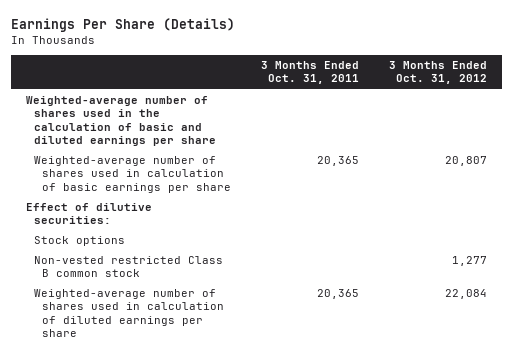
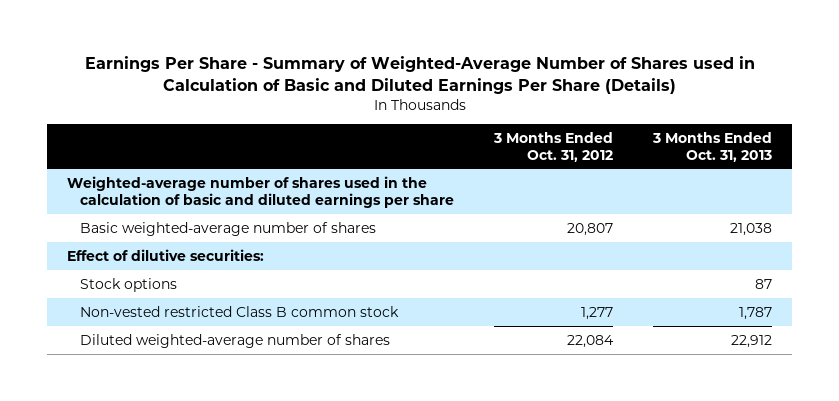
[11,17,236,32] Earnings Per Share (Details) -> [84,55,755,94] Earnings Per Share - Summary of Weighted-Average Number of Shares used in Calculation of Basic and Diluted Earnings Per Share (Details)
[260,61,359,85] 3 Months Ended Oct. 31, 2011 -> none
none -> [651,131,772,162] 3 Months Ended Oct. 31, 2013
[34,156,232,193] Weighted-average number of shares used in calculation of basic earnings per share -> [80,221,377,236] Basic weighted-average number of shares
[34,289,225,337] Weighted-average number of shares used in calculation of diluted earnings per share -> [80,333,391,348] Diluted weighted-average number of shares

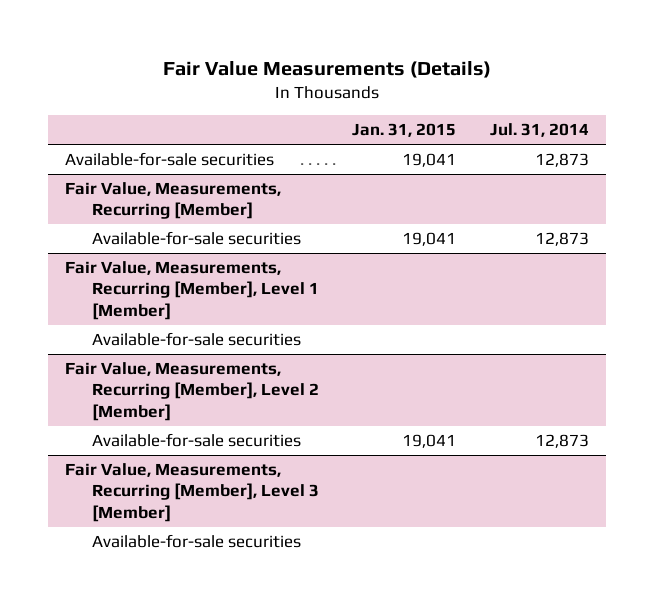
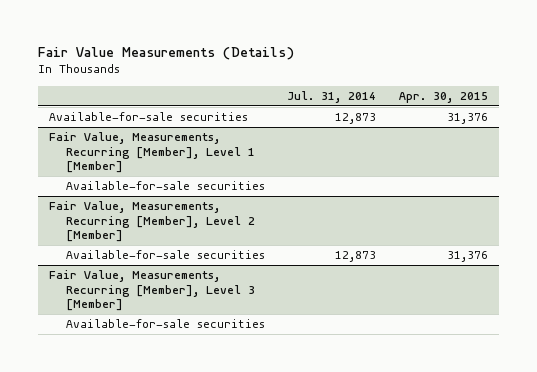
[352,123,457,138] Jan. 31, 2015 -> none
none -> [398,91,488,103] Apr. 30, 2015
[64,182,281,220] Fair Value, Measurements, Recurring [Member] -> none
[91,231,301,246] Available-for-sale securities -> none

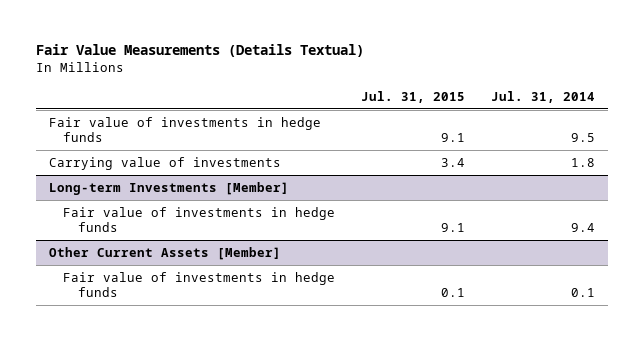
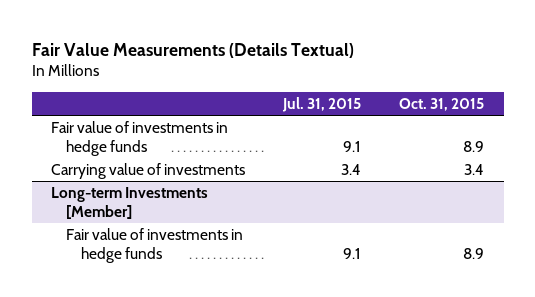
[491,90,596,103] Jul. 31, 2014 -> none
none -> [399,97,485,111] Oct. 31, 2015
[48,246,281,260] Other Current Assets [Member] -> none
[63,271,336,297] Fair value of investments in hedge funds -> none

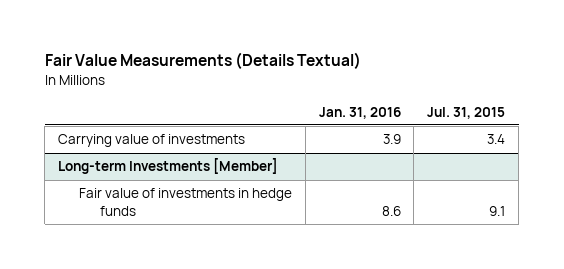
[399,97,485,111] Oct. 31, 2015 -> none
none -> [318,106,401,119] Jan. 31, 2016
[50,121,228,156] Fair value of investments in hedge funds -> none

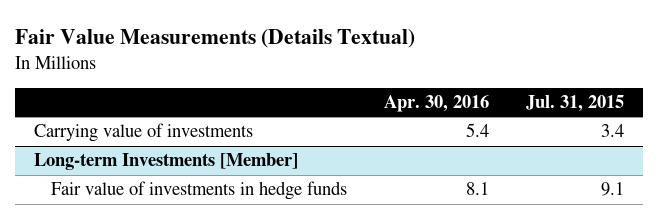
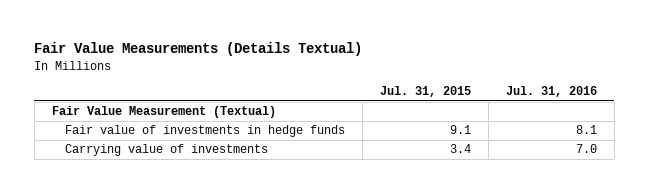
[384,94,490,112] Apr. 30, 2016 -> none
none -> [505,86,597,98] Jul. 31, 2016
[33,153,298,171] Long-term Investments [Member] -> none
none -> [51,106,276,119] Fair Value Measurement (Textual)
[33,123,253,143] Carrying value of investments -> [64,144,268,157] Carrying value of investments

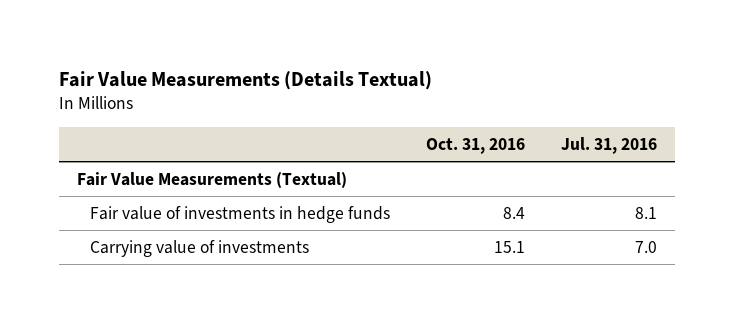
[379,86,471,98] Jul. 31, 2015 -> none
none -> [425,137,525,154] Oct. 31, 2016
[51,106,276,119] Fair Value Measurement (Textual) -> [76,171,347,188] Fair Value Measurements (Textual)

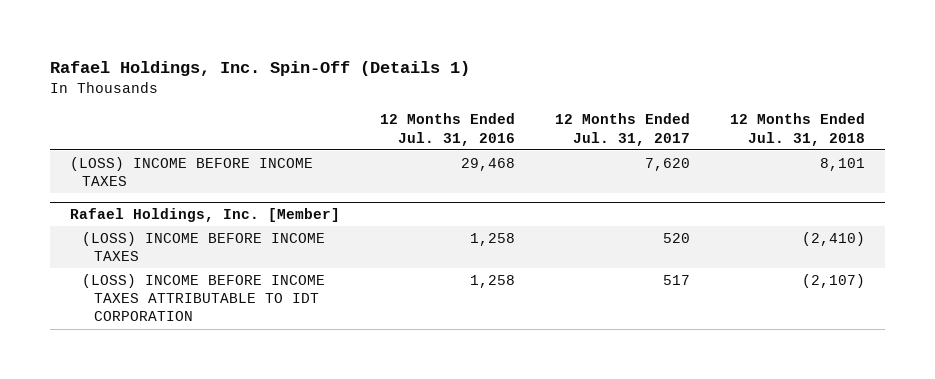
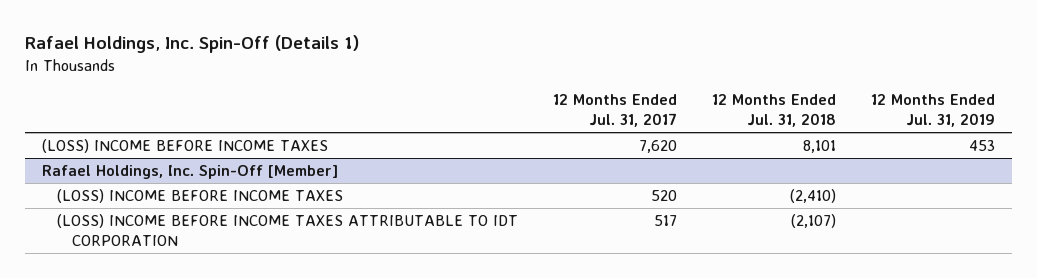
[380,113,516,146] 12 Months Ended Jul. 31, 2016 -> none
none -> [870,94,995,128] 12 Months Ended Jul. 31, 2019
[70,208,341,223] Rafael Holdings, Inc. [Member] -> [41,165,338,180] Rafael Holdings, Inc. Spin-Off [Member]

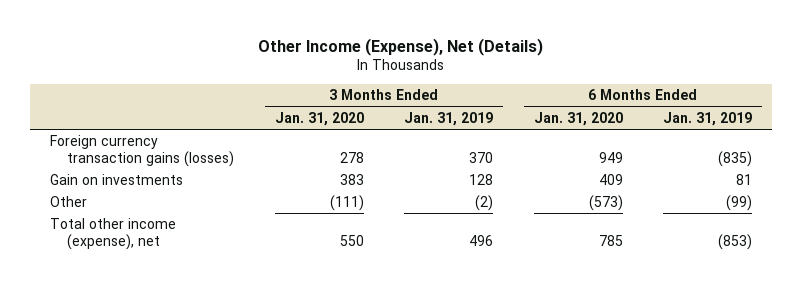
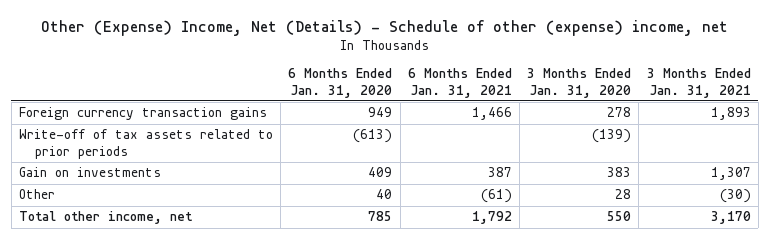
[258,37,544,56] Other Income (Expense), Net (Details) -> [40,19,728,36] Other (Expense) Income, Net (Details) - Schedule of other (expense) income, net
[404,111,494,126] Jan. 31, 2019 -> none
[663,111,753,126] Jan. 31, 2019 -> none
none -> [407,68,512,98] 6 Months Ended Jan. 31, 2021
none -> [646,68,751,98] 3 Months Ended Jan. 31, 2021
[50,135,235,167] Foreign currency transaction gains (losses) -> [18,107,267,121] Foreign currency transaction gains
none -> [18,129,273,159] Write-off of tax assets related to prior periods
[329,195,364,212] (111) -> [615,189,632,200] 28
[588,195,623,212] (573) -> [376,189,393,200] 40
[50,218,177,250] Total other income (expense), net -> [18,211,193,225] Total other income, net

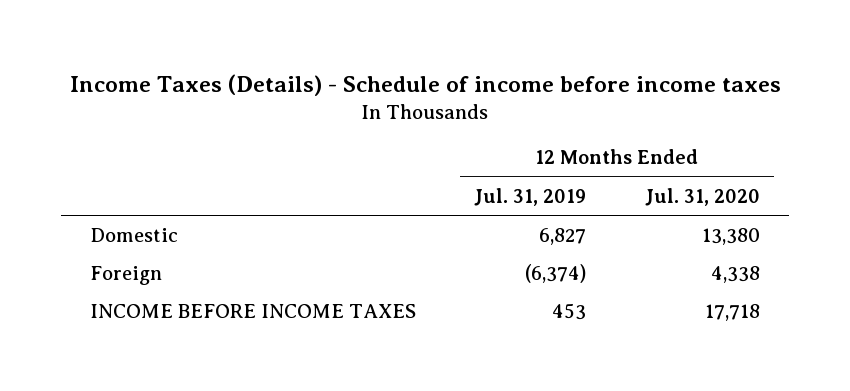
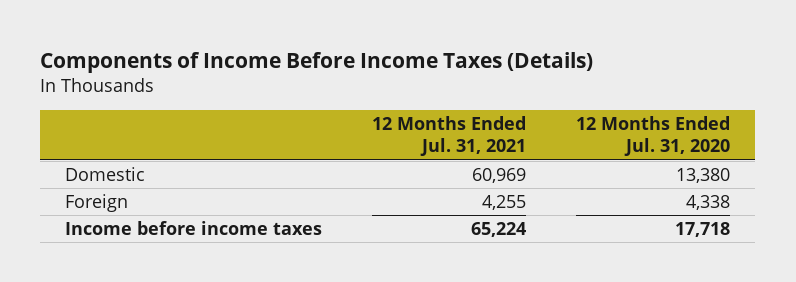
[69,73,781,96] Income Taxes (Details) - Schedule of income before income taxes -> [40,51,594,73] Components of Income Before Income Taxes (Details)
[474,187,587,206] Jul. 31, 2019 -> none
none -> [372,115,527,157] 12 Months Ended Jul. 31, 2021
[90,304,417,319] INCOME BEFORE INCOME TAXES -> [65,220,323,235] Income before income taxes

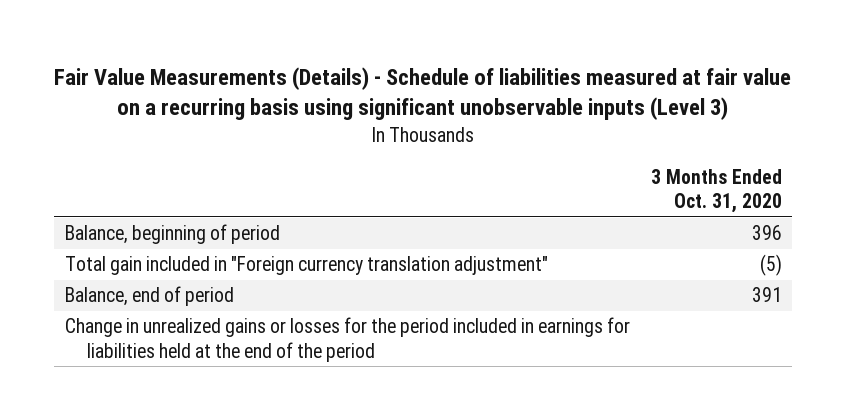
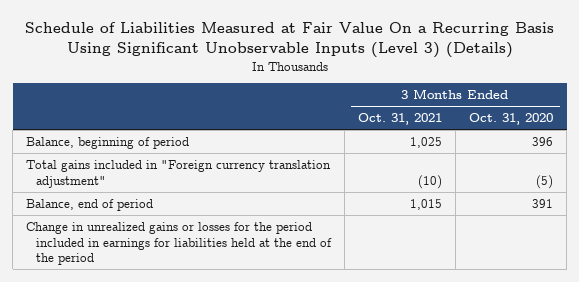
[54,66,792,121] Fair Value Measurements (Details) - Schedule of liabilities measured at fair value on a recurring basis using significant unobservable inputs (Level 3) -> [24,21,554,58] Schedule of Liabilities Measured at Fair Value On a Recurring Basis Using Significant Unobservable Inputs (Level 3) (Details)
none -> [357,113,442,126] Oct. 31, 2021
[64,256,548,276] Total gain included in "Foreign currency translation adjustment" -> [26,159,332,188] Total gains included in "Foreign currency translation adjustment"

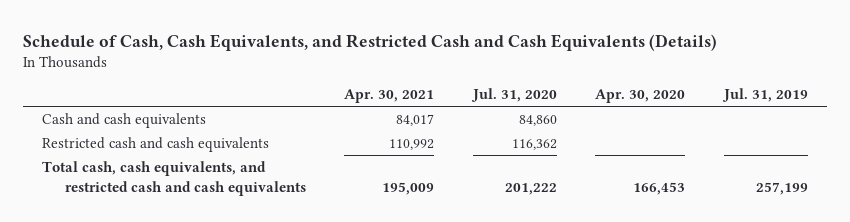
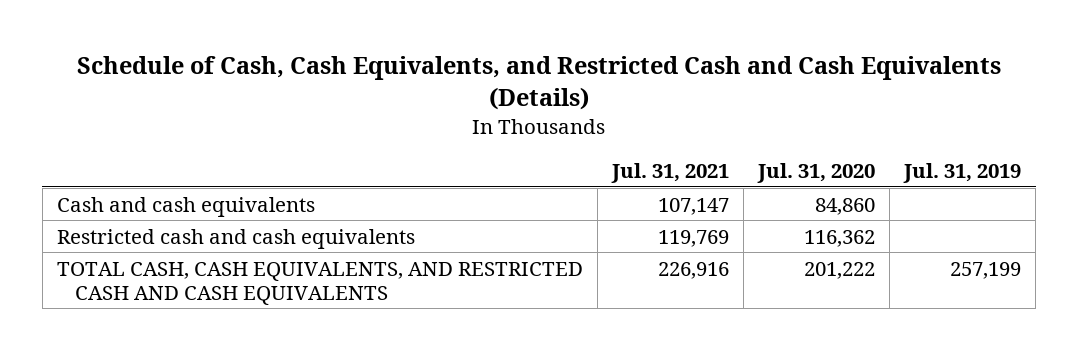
[344,89,435,104] Apr. 30, 2021 -> none
[595,89,686,104] Apr. 30, 2020 -> none
none -> [610,163,729,184] Jul. 31, 2021
[42,161,307,196] Total cash, cash equivalents, and restricted cash and cash equivalents -> [56,261,583,305] TOTAL CASH, CASH EQUIVALENTS, AND RESTRICTED CASH AND CASH EQUIVALENTS

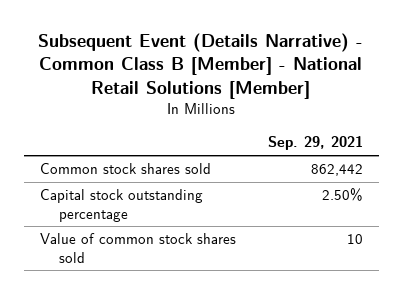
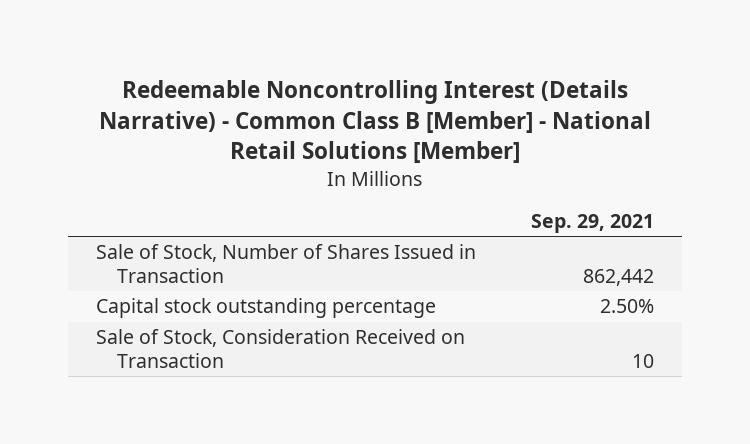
[38,33,364,99] Subsequent Event (Details Narrative) - Common Class B [Member] - National Retail Solutions [Member] -> [98,80,651,164] Redeemable Noncontrolling Interest (Details Narrative) - Common Class B [Member] - National Retail Solutions [Member]
[39,163,211,175] Common stock shares sold -> [95,244,476,284] Sale of Stock, Number of Shares Issued in Transaction
[39,233,236,263] Value of common stock shares sold -> [95,329,465,369] Sale of Stock, Consideration Received on Transaction

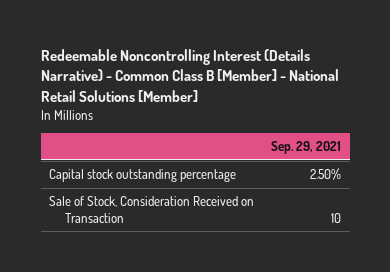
[95,244,476,284] Sale of Stock, Number of Shares Issued in Transaction -> none

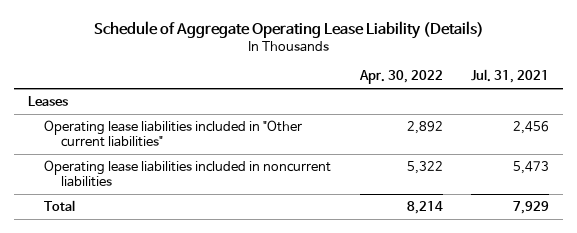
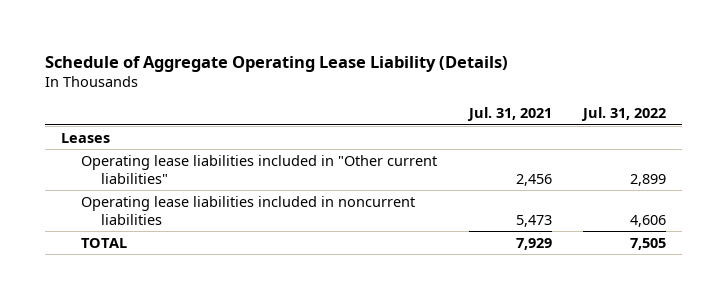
[358,70,443,85] Apr. 30, 2022 -> none
none -> [580,107,666,122] Jul. 31, 2022
[44,199,76,211] Total -> [81,237,128,248] TOTAL

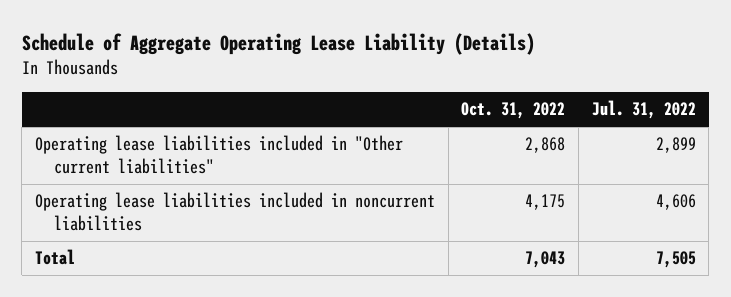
[466,107,552,122] Jul. 31, 2021 -> none
none -> [461,102,566,120] Oct. 31, 2022
[60,132,110,143] Leases -> none
[81,237,128,248] TOTAL -> [35,249,76,266] Total

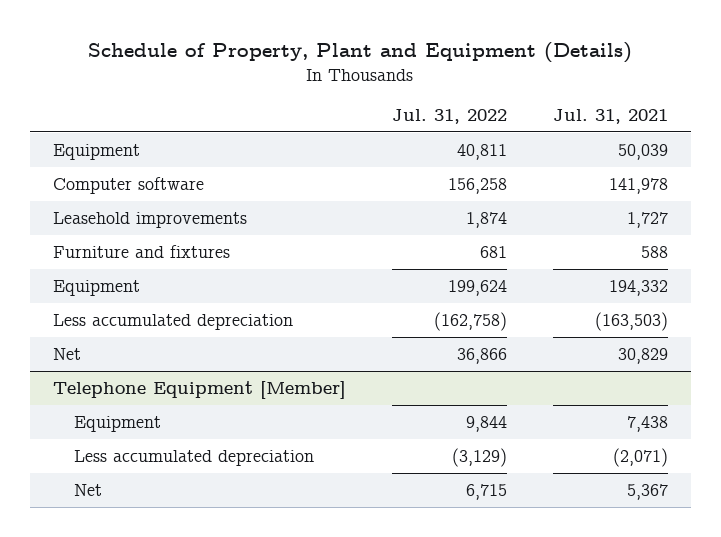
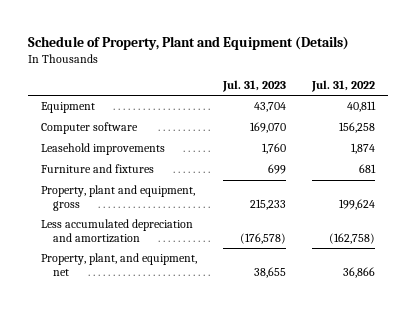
[552,109,668,125] Jul. 31, 2021 -> none
none -> [222,79,287,92] Jul. 31, 2023
[52,380,346,399] Telephone Equipment [Member] -> none
[73,415,161,432] Equipment -> none
[73,449,314,466] Less accumulated depreciation -> none
[73,483,102,496] Net -> none
[52,279,140,296] Equipment -> [41,185,196,212] Property, plant and equipment, gross
[52,313,293,330] Less accumulated depreciation -> [41,219,194,244] Less accumulated depreciation and amortization
[52,347,81,360] Net -> [41,253,198,277] Property, plant, and equipment, net

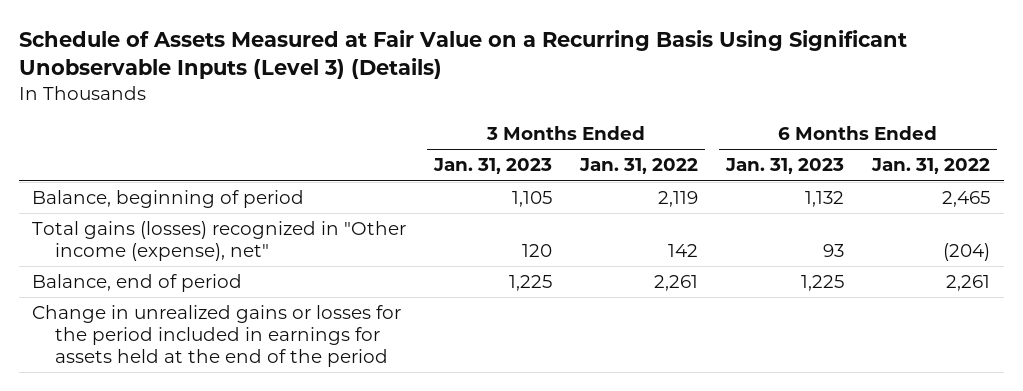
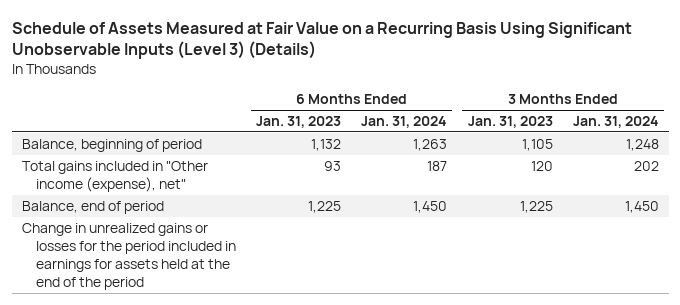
[579,158,699,175] Jan. 31, 2022 -> none
[871,158,991,175] Jan. 31, 2022 -> none
none -> [361,116,448,129] Jan. 31, 2024
none -> [572,116,659,129] Jan. 31, 2024
[32,221,407,262] Total gains (losses) recognized in "Other income (expense), net" -> [21,160,208,193] Total gains included in "Other income (expense), net"

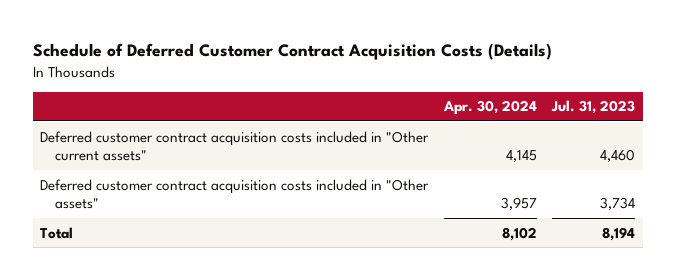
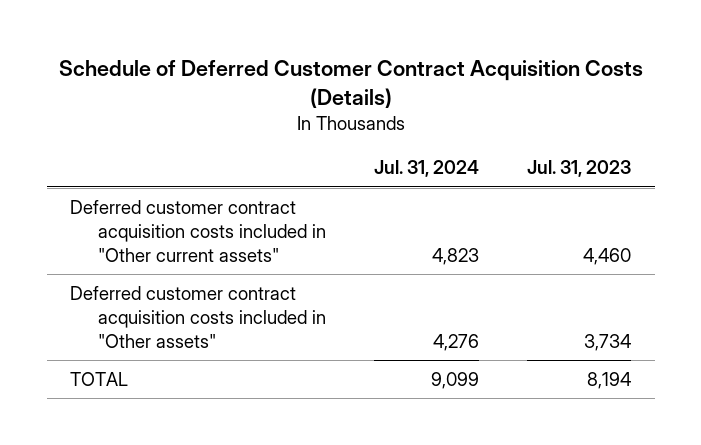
[442,100,537,116] Apr. 30, 2024 -> none
none -> [373,160,479,178] Jul. 31, 2024
[40,226,74,239] Total -> [70,371,129,386] TOTAL

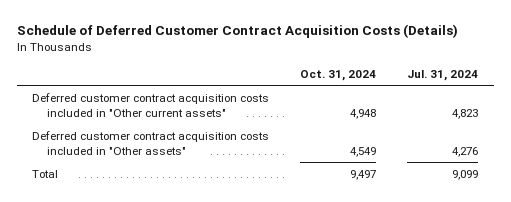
[526,160,631,178] Jul. 31, 2023 -> none
none -> [300,70,377,82] Oct. 31, 2024
[70,371,129,386] TOTAL -> [32,169,59,178] Total

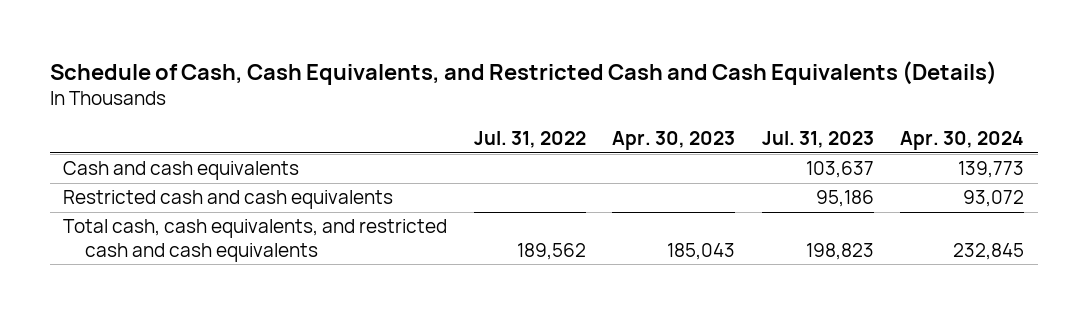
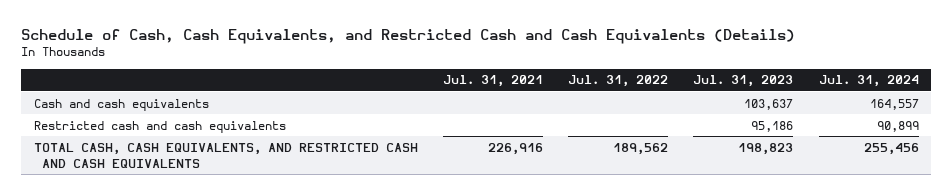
[612,131,736,151] Apr. 30, 2023 -> none
[900,131,1025,151] Apr. 30, 2024 -> none
none -> [442,75,543,88] Jul. 31, 2021
none -> [818,75,919,88] Jul. 31, 2024
[63,219,448,262] Total cash, cash equivalents, and restricted cash and cash equivalents -> [33,142,418,168] TOTAL CASH, CASH EQUIVALENTS, AND RESTRICTED CASH AND CASH EQUIVALENTS

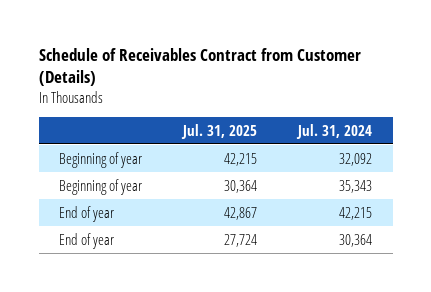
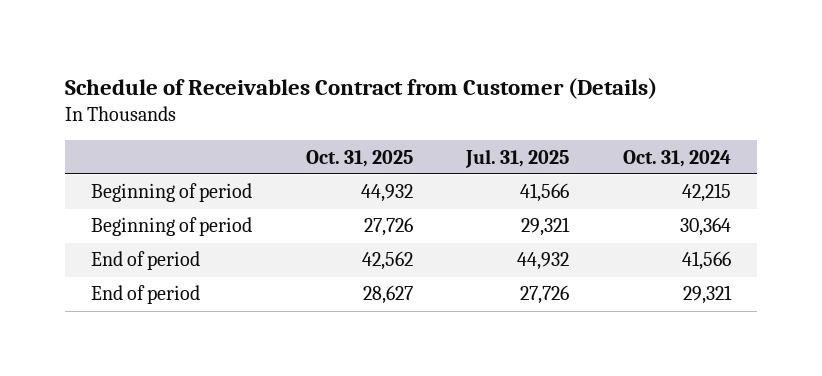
[296,123,373,139] Jul. 31, 2024 -> none
none -> [305,149,413,167] Oct. 31, 2025
none -> [622,149,731,167] Oct. 31, 2024
[59,151,143,168] Beginning of year -> [91,183,253,203] Beginning of period
[224,152,258,166] 42,215 -> [520,183,570,203] 41,566
[59,178,143,195] Beginning of year -> [91,217,253,237] Beginning of period
[224,179,258,193] 30,364 -> [521,217,571,237] 29,321
[59,205,115,222] End of year -> [91,251,201,271] End of period
[224,206,258,220] 42,867 -> [517,252,570,271] 44,932
[59,232,115,249] End of year -> [91,285,201,305] End of period
[224,233,258,247] 27,724 -> [520,285,570,305] 27,726

